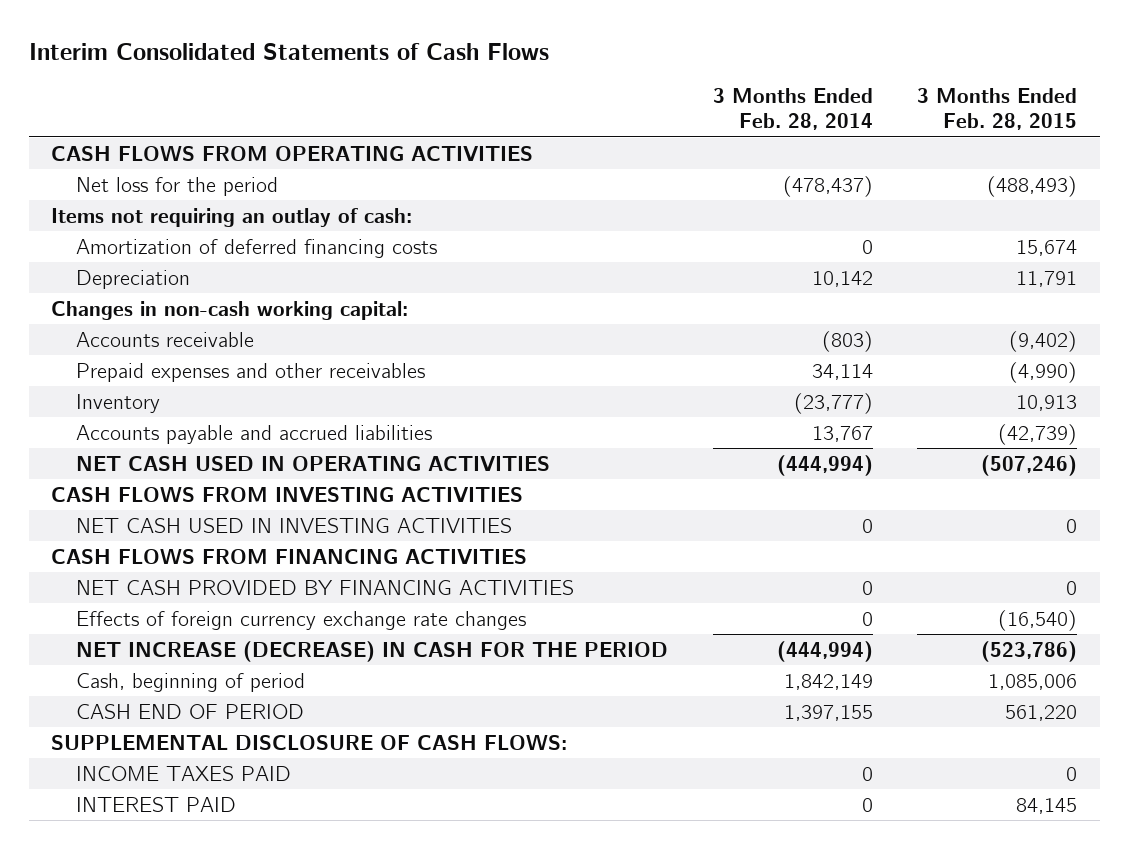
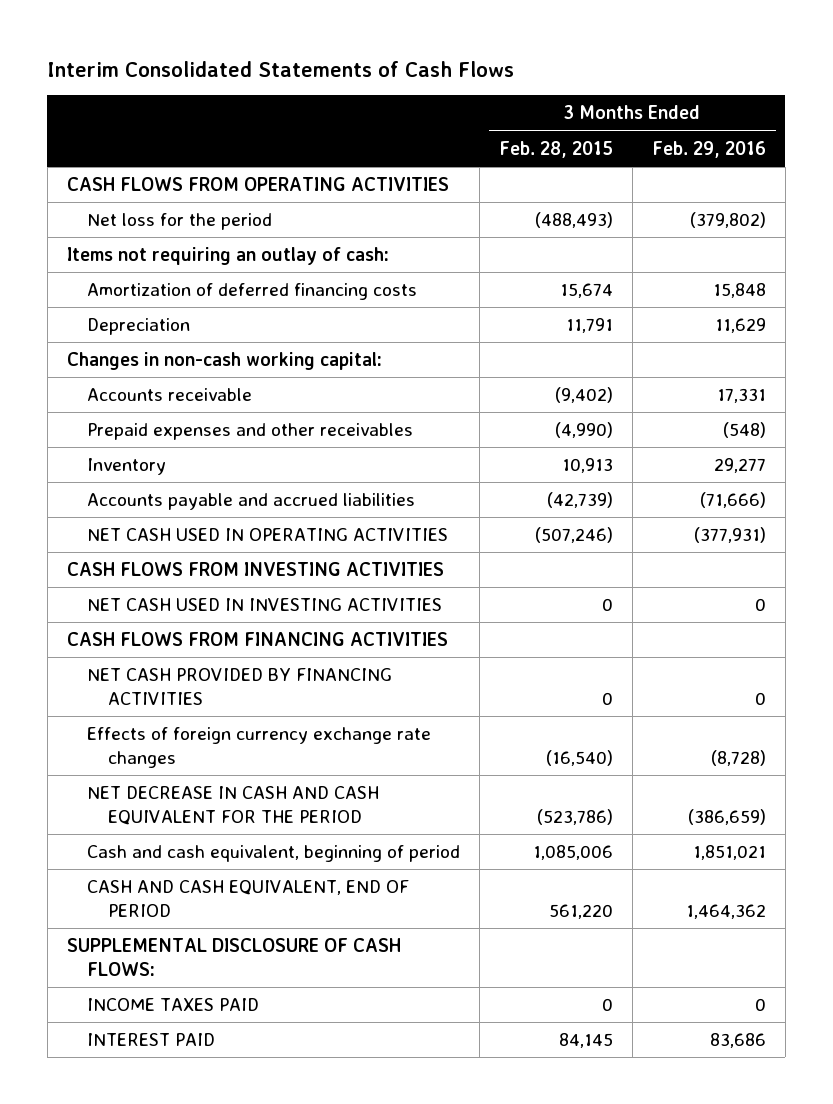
[712,88,873,131] 3 Months Ended Feb. 28, 2014 -> none
none -> [651,140,766,158] Feb. 29, 2016
[75,640,668,662] NET INCREASE (DECREASE) IN CASH FOR THE PERIOD -> [87,786,380,825] NET DECREASE IN CASH AND CASH EQUIVALENT FOR THE PERIOD
[75,672,305,692] Cash, beginning of period -> [87,845,461,863] Cash and cash equivalent, beginning of period
[75,703,304,719] CASH END OF PERIOD -> [87,880,410,917] CASH AND CASH EQUIVALENT, END OF PERIOD

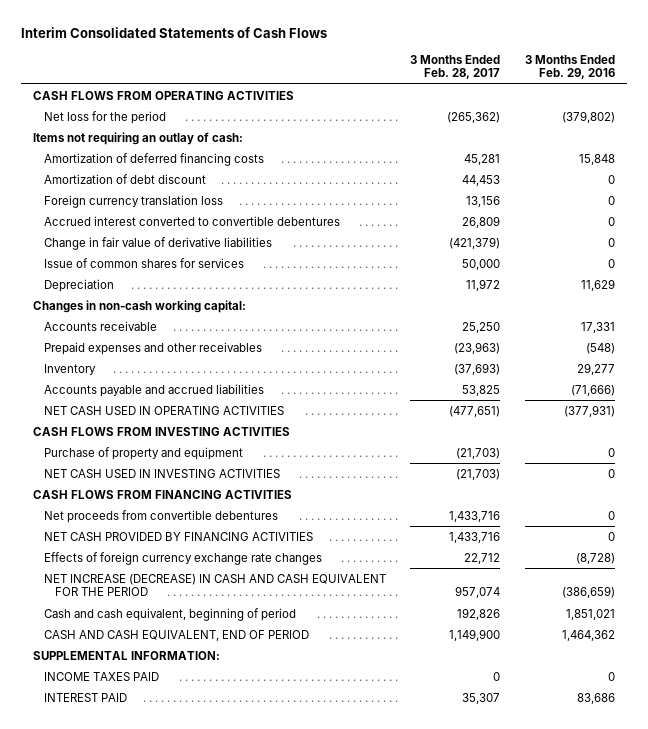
[499,140,614,158] Feb. 28, 2015 -> none
none -> [410,55,501,80] 3 Months Ended Feb. 28, 2017
none -> [43,173,206,184] Amortization of debt discount
none -> [43,194,223,208] Foreign currency translation loss
none -> [43,215,340,226] Accrued interest converted to convertible debentures
none -> [43,236,272,250] Change in fair value of derivative liabilities
none -> [43,257,244,268] Issue of common shares for services
none -> [43,446,243,460] Purchase of property and equipment
none -> [43,509,278,523] Net proceeds from convertible debentures
[87,786,380,825] NET DECREASE IN CASH AND CASH EQUIVALENT FOR THE PERIOD -> [43,573,386,597] NET INCREASE (DECREASE) IN CASH AND CASH EQUIVALENT FOR THE PERIOD
[66,938,401,976] SUPPLEMENTAL DISCLOSURE OF CASH FLOWS: -> [32,650,220,660] SUPPLEMENTAL INFORMATION:

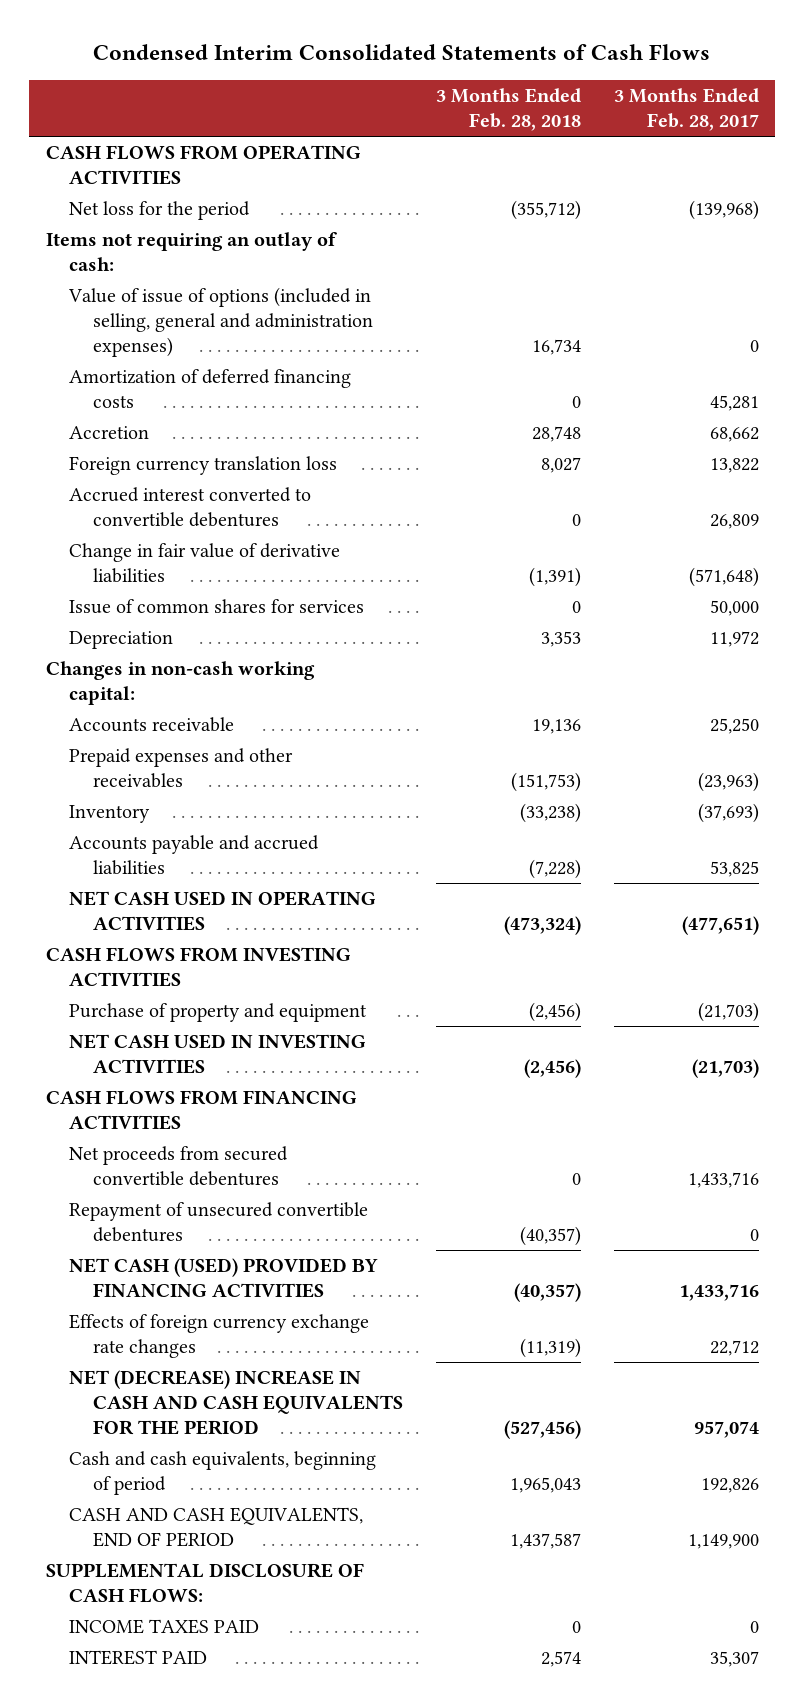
[20,27,327,39] Interim Consolidated Statements of Cash Flows -> [93,44,711,61] Condensed Interim Consolidated Statements of Cash Flows
[524,55,615,80] 3 Months Ended Feb. 29, 2016 -> none
none -> [435,88,581,132] 3 Months Ended Feb. 28, 2018
[447,111,501,123] (265,362) -> [688,199,759,220] (139,968)
none -> [68,286,373,357] Value of issue of options (included in selling, general and administration expenses)
[43,173,206,184] Amortization of debt discount -> none
none -> [69,425,150,439] Accretion
[466,195,501,207] 13,156 -> [709,457,759,473] 13,822
[449,236,501,249] (421,379) -> [688,566,759,587] (571,648)
[43,509,278,523] Net proceeds from convertible debentures -> [69,1145,289,1186] Net proceeds from secured convertible debentures
none -> [69,1201,369,1242] Repayment of unsecured convertible debentures
[43,531,313,541] NET CASH PROVIDED BY FINANCING ACTIVITIES -> [69,1257,379,1298] NET CASH (USED) PROVIDED BY FINANCING ACTIVITIES
[43,573,386,597] NET INCREASE (DECREASE) IN CASH AND CASH EQUIVALENT FOR THE PERIOD -> [69,1369,403,1435] NET (DECREASE) INCREASE IN CASH AND CASH EQUIVALENTS FOR THE PERIOD
[43,607,296,621] Cash and cash equivalent, beginning of period -> [69,1450,377,1495] Cash and cash equivalents, beginning of period
[43,629,309,641] CASH AND CASH EQUIVALENT, END OF PERIOD -> [69,1506,364,1547] CASH AND CASH EQUIVALENTS, END OF PERIOD
[32,650,220,660] SUPPLEMENTAL INFORMATION: -> [46,1562,365,1603] SUPPLEMENTAL DISCLOSURE OF CASH FLOWS:

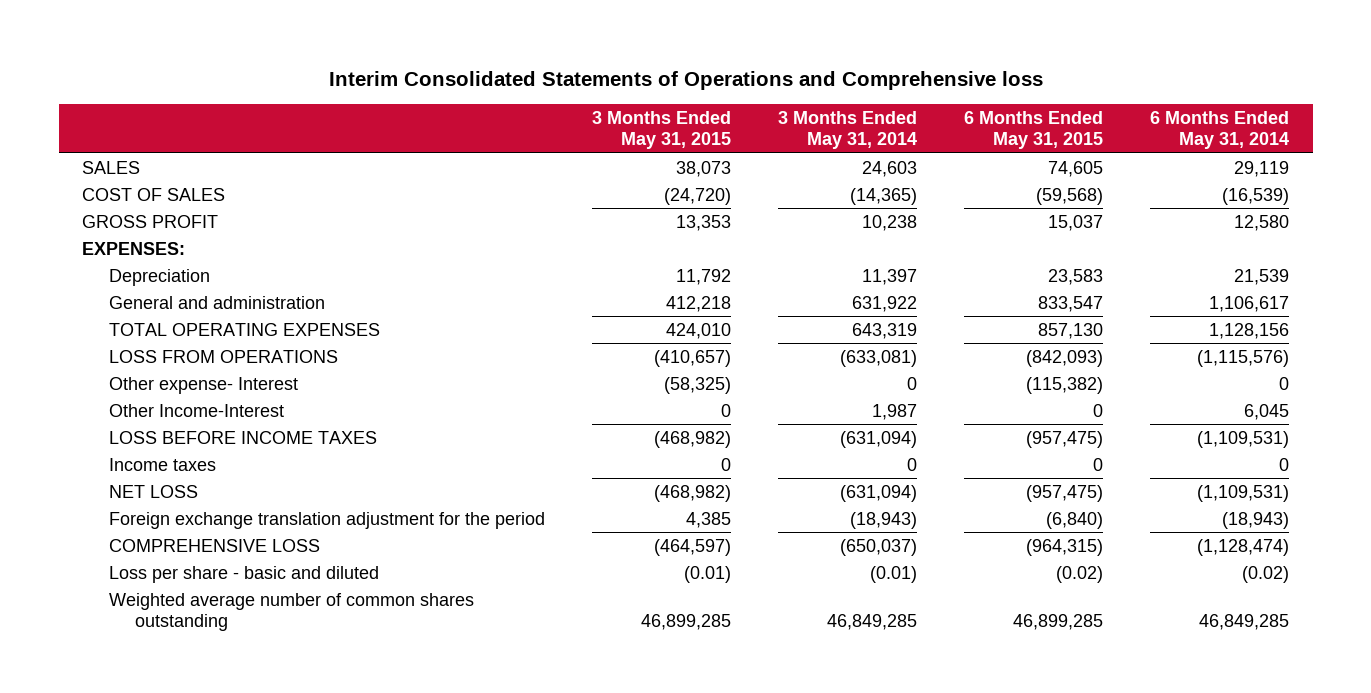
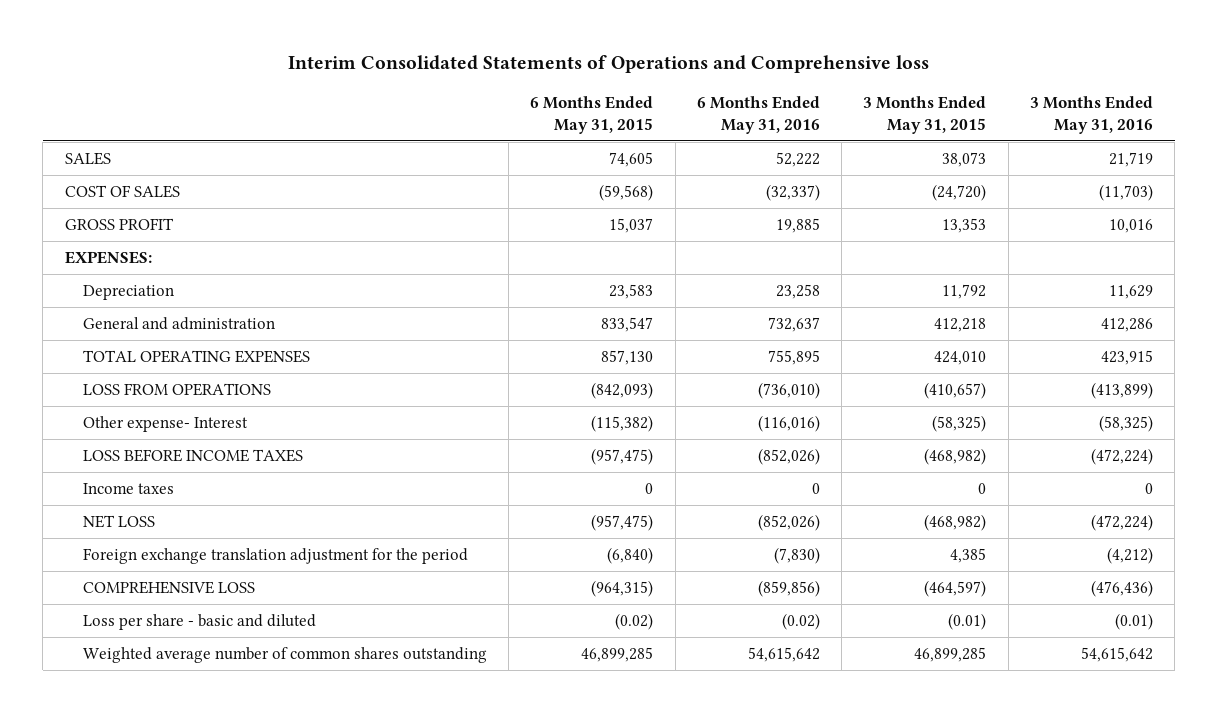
[777,110,917,150] 3 Months Ended May 31, 2014 -> none
[1150,110,1290,150] 6 Months Ended May 31, 2014 -> none
none -> [696,96,820,134] 6 Months Ended May 31, 2016
none -> [1030,96,1154,134] 3 Months Ended May 31, 2016
[108,403,284,417] Other Income-Interest -> none

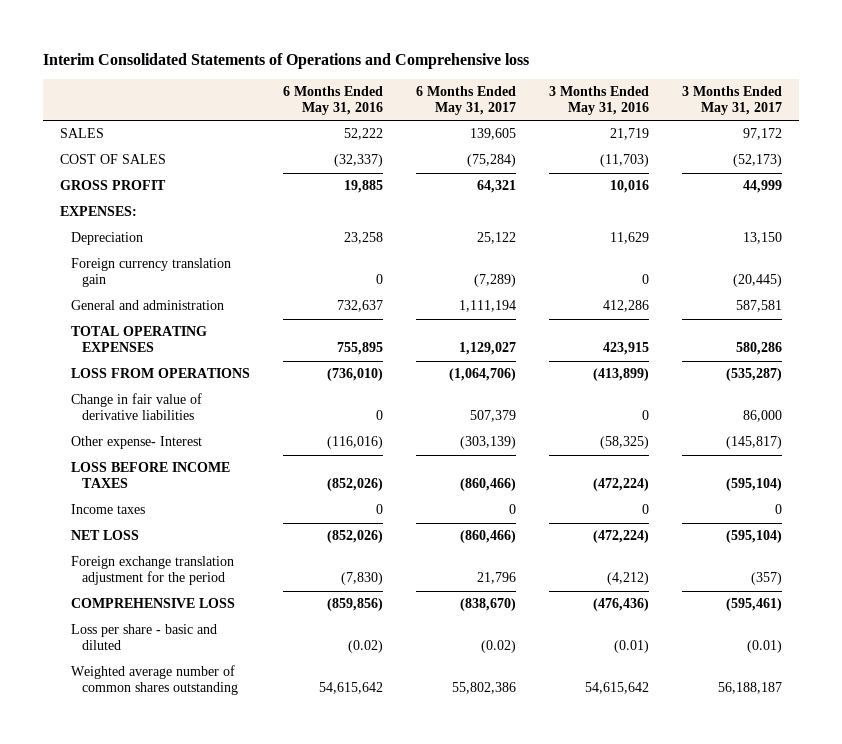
[530,96,654,134] 6 Months Ended May 31, 2015 -> none
[863,96,987,134] 3 Months Ended May 31, 2015 -> none
none -> [416,85,517,116] 6 Months Ended May 31, 2017
none -> [682,85,783,116] 3 Months Ended May 31, 2017
none -> [70,258,231,288] Foreign currency translation gain
none -> [70,393,202,421] Change in fair value of derivative liabilities

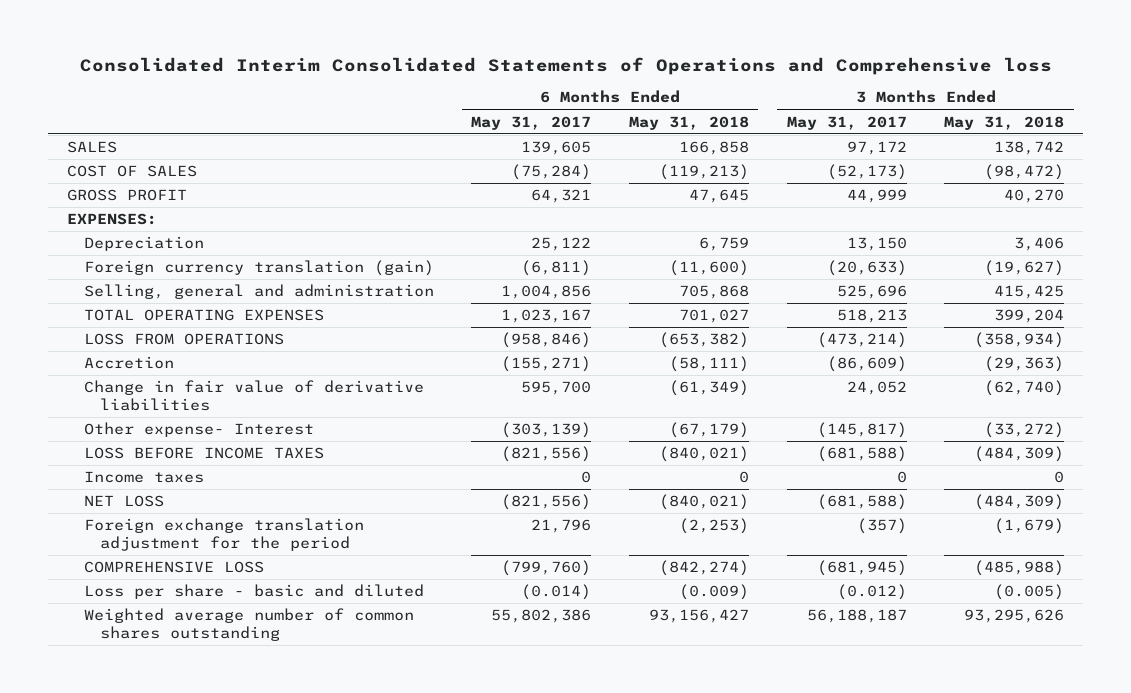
[43,52,530,69] Interim Consolidated Statements of Operations and Comprehensive loss -> [79,56,1052,75] Consolidated Interim Consolidated Statements of Operations and Comprehensive loss
[283,85,384,116] 6 Months Ended May 31, 2016 -> none
[549,85,650,116] 3 Months Ended May 31, 2016 -> none
none -> [628,115,749,130] May 31, 2018
none -> [944,115,1065,130] May 31, 2018
[70,258,231,288] Foreign currency translation gain -> [83,260,434,277] Foreign currency translation (gain)
[474,274,517,288] (7,289) -> [521,260,592,277] (6,811)
[733,274,783,288] (20,445) -> [826,260,907,277] (20,633)
[70,300,224,311] General and administration -> [83,284,434,300] Selling, general and administration
[459,300,517,313] 1,111,194 -> [501,285,592,300] 1,004,856
[736,300,783,313] 587,581 -> [836,285,907,300] 525,696
[459,342,517,356] 1,129,027 -> [501,309,592,324] 1,023,167
[736,342,783,356] 580,286 -> [836,309,907,324] 518,213
[449,368,517,382] (1,064,706) -> [501,332,592,349] (958,846)
[726,368,783,382] (535,287) -> [816,332,907,349] (473,214)
none -> [83,356,174,370] Accretion
[470,410,517,423] 507,379 -> [521,381,592,396] 595,700
[743,410,783,423] 86,000 -> [846,381,907,396] 24,052
[460,478,517,492] (860,466) -> [501,446,592,463] (821,556)
[726,478,783,492] (595,104) -> [816,446,907,463] (681,588)
[460,530,517,544] (860,466) -> [501,494,592,511] (821,556)
[726,530,783,544] (595,104) -> [816,494,907,511] (681,588)
[460,598,517,612] (838,670) -> [501,560,592,577] (799,760)
[726,598,783,612] (595,461) -> [816,560,907,577] (681,945)
[481,640,517,654] (0.02) -> [521,584,592,601] (0.014)
[747,640,783,654] (0.01) -> [836,584,907,601] (0.012)

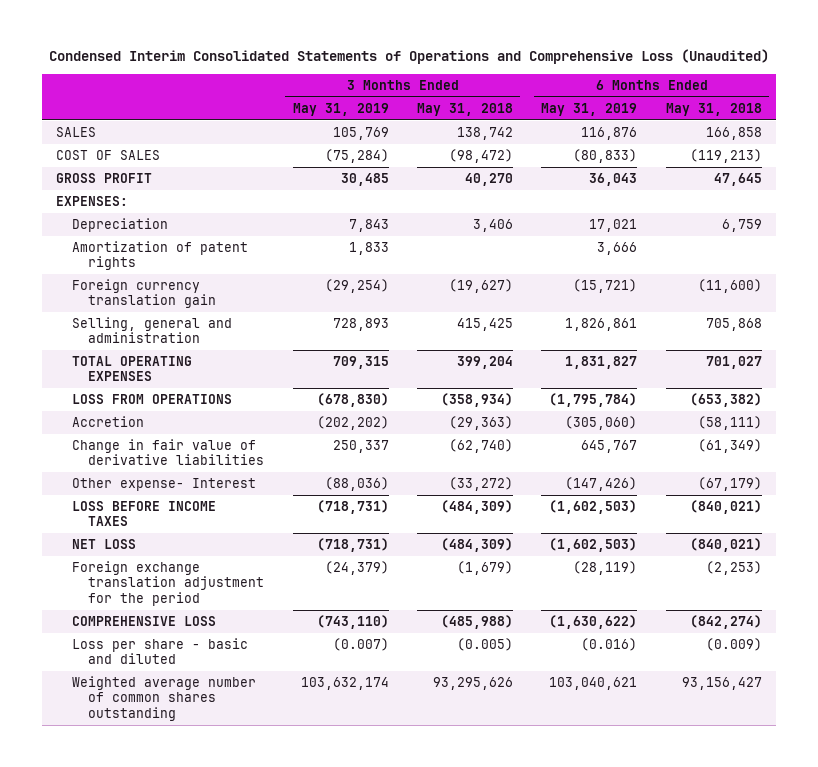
[79,56,1052,75] Consolidated Interim Consolidated Statements of Operations and Comprehensive loss -> [49,49,770,65] Condensed Interim Consolidated Statements of Operations and Comprehensive Loss (Unaudited)
[471,115,592,130] May 31, 2017 -> none
[786,115,907,130] May 31, 2017 -> none
none -> [292,102,389,116] May 31, 2019
none -> [541,102,638,116] May 31, 2019
none -> [72,241,249,271] Amortization of patent rights
[83,260,434,277] Foreign currency translation (gain) -> [72,279,217,309] Foreign currency translation gain
[83,471,204,484] Income taxes -> none

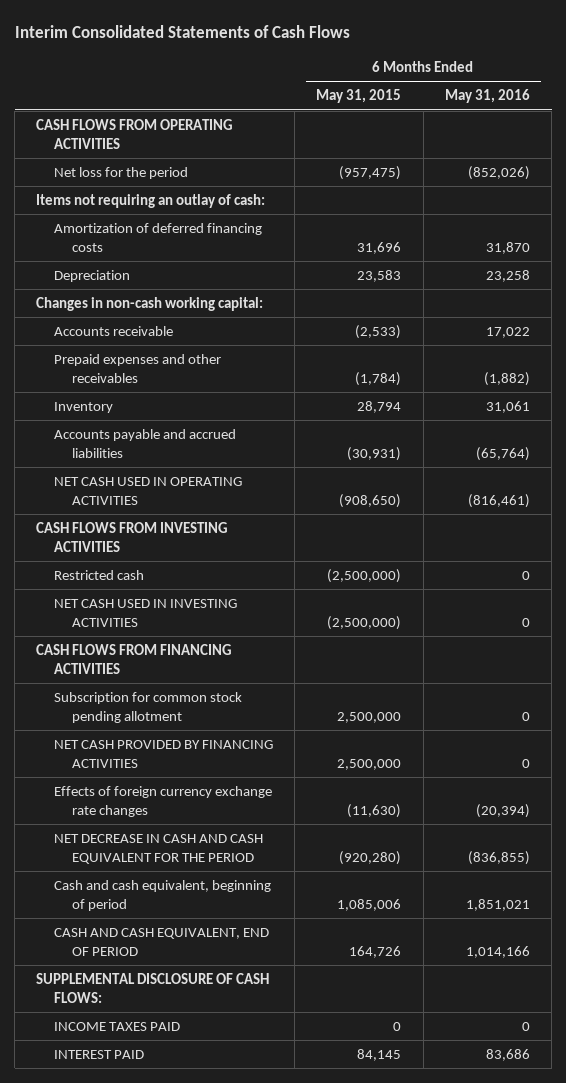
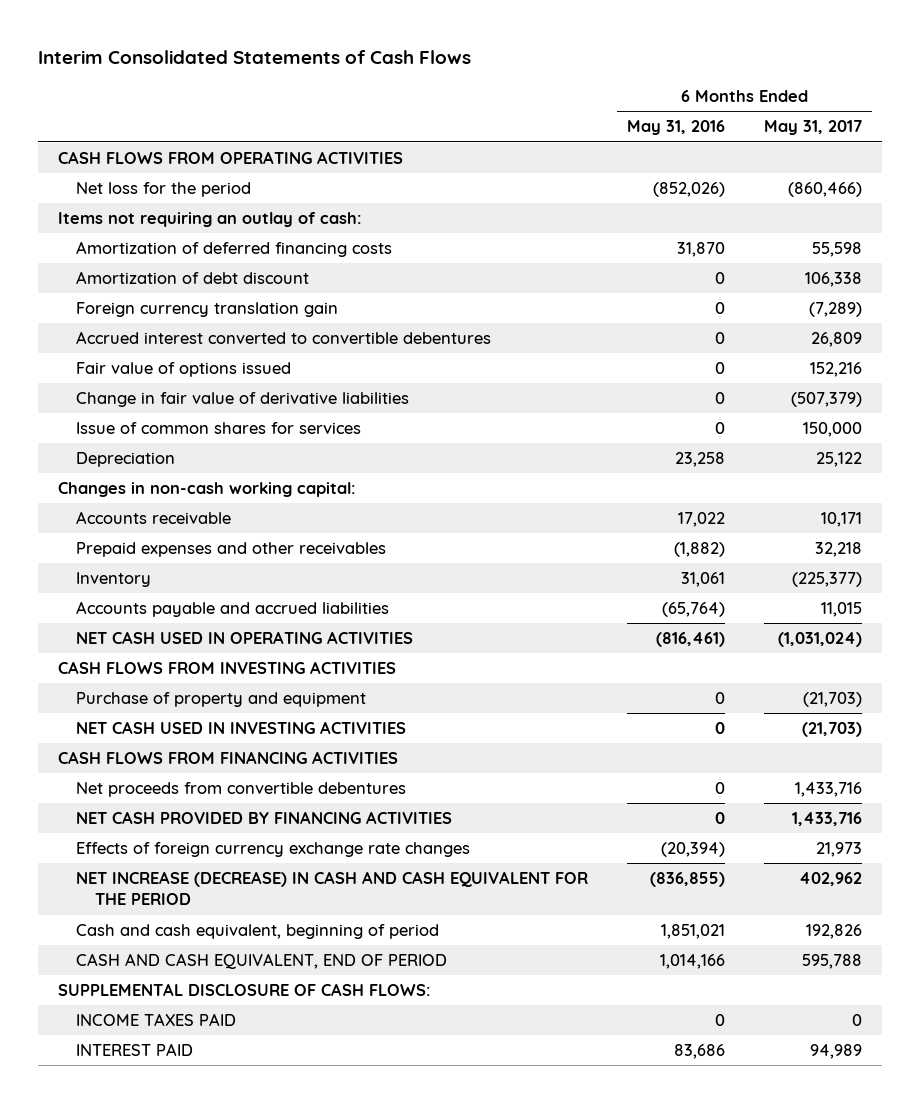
[316,89,402,104] May 31, 2015 -> none
none -> [764,120,863,136] May 31, 2017
none -> [76,271,310,285] Amortization of debt discount
none -> [76,302,339,318] Foreign currency translation gain
none -> [76,331,492,345] Accrued interest converted to convertible debentures
none -> [76,362,292,378] Fair value of options issued
none -> [76,392,410,408] Change in fair value of derivative liabilities
none -> [76,422,362,435] Issue of common shares for services
[54,570,145,581] Restricted cash -> none
none -> [76,692,367,708] Purchase of property and equipment
[54,692,243,723] Subscription for common stock pending allotment -> none
none -> [76,782,407,798] Net proceeds from convertible debentures
[54,834,264,864] NET DECREASE IN CASH AND CASH EQUIVALENT FOR THE PERIOD -> [76,871,589,906] NET INCREASE (DECREASE) IN CASH AND CASH EQUIVALENT FOR THE PERIOD

